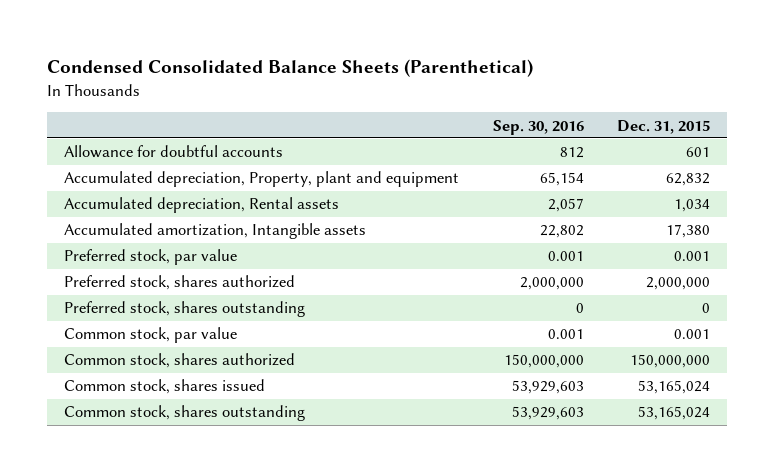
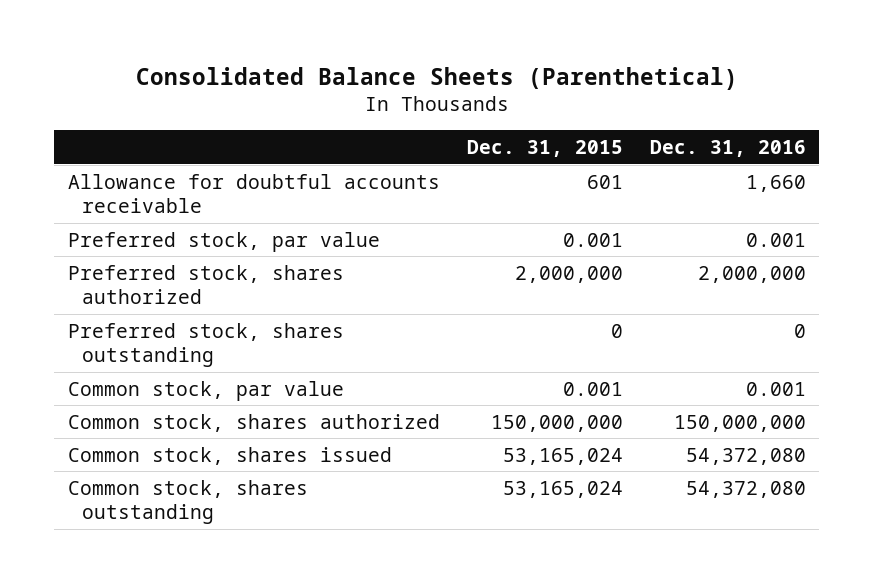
[47,59,534,78] Condensed Consolidated Balance Sheets (Parenthetical) -> [135,66,738,90] Consolidated Balance Sheets (Parenthetical)
[492,119,584,135] Sep. 30, 2016 -> none
none -> [649,139,806,157] Dec. 31, 2016
[64,171,460,188] Accumulated depreciation, Property, plant and equipment -> none
[64,197,340,214] Accumulated depreciation, Rental assets -> none
[64,223,367,240] Accumulated amortization, Intangible assets -> none
[64,145,284,159] Allowance for doubtful accounts -> [67,173,440,213] Allowance for doubtful accounts receivable

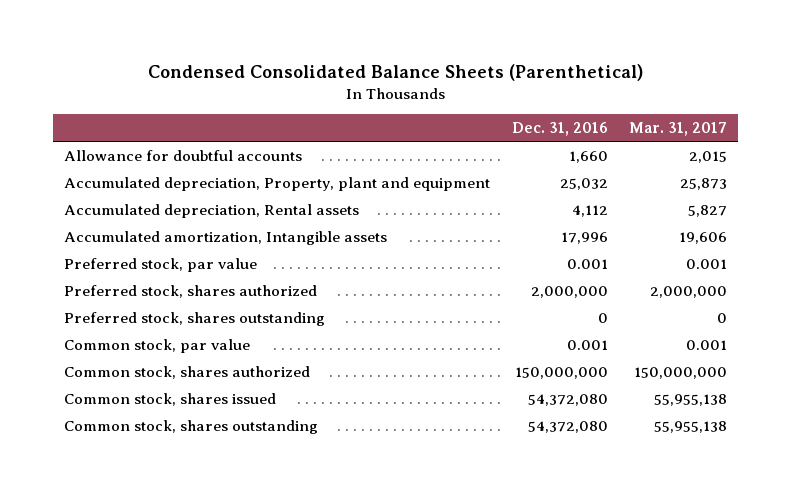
[135,66,738,90] Consolidated Balance Sheets (Parenthetical) -> [147,63,643,81] Condensed Consolidated Balance Sheets (Parenthetical)
[466,139,623,157] Dec. 31, 2015 -> none
none -> [629,122,728,137] Mar. 31, 2017
[67,173,440,213] Allowance for doubtful accounts receivable -> [64,149,303,161] Allowance for doubtful accounts
none -> [64,176,491,191] Accumulated depreciation, Property, plant and equipment
none -> [64,203,360,218] Accumulated depreciation, Rental assets
none -> [64,230,388,245] Accumulated amortization, Intangible assets

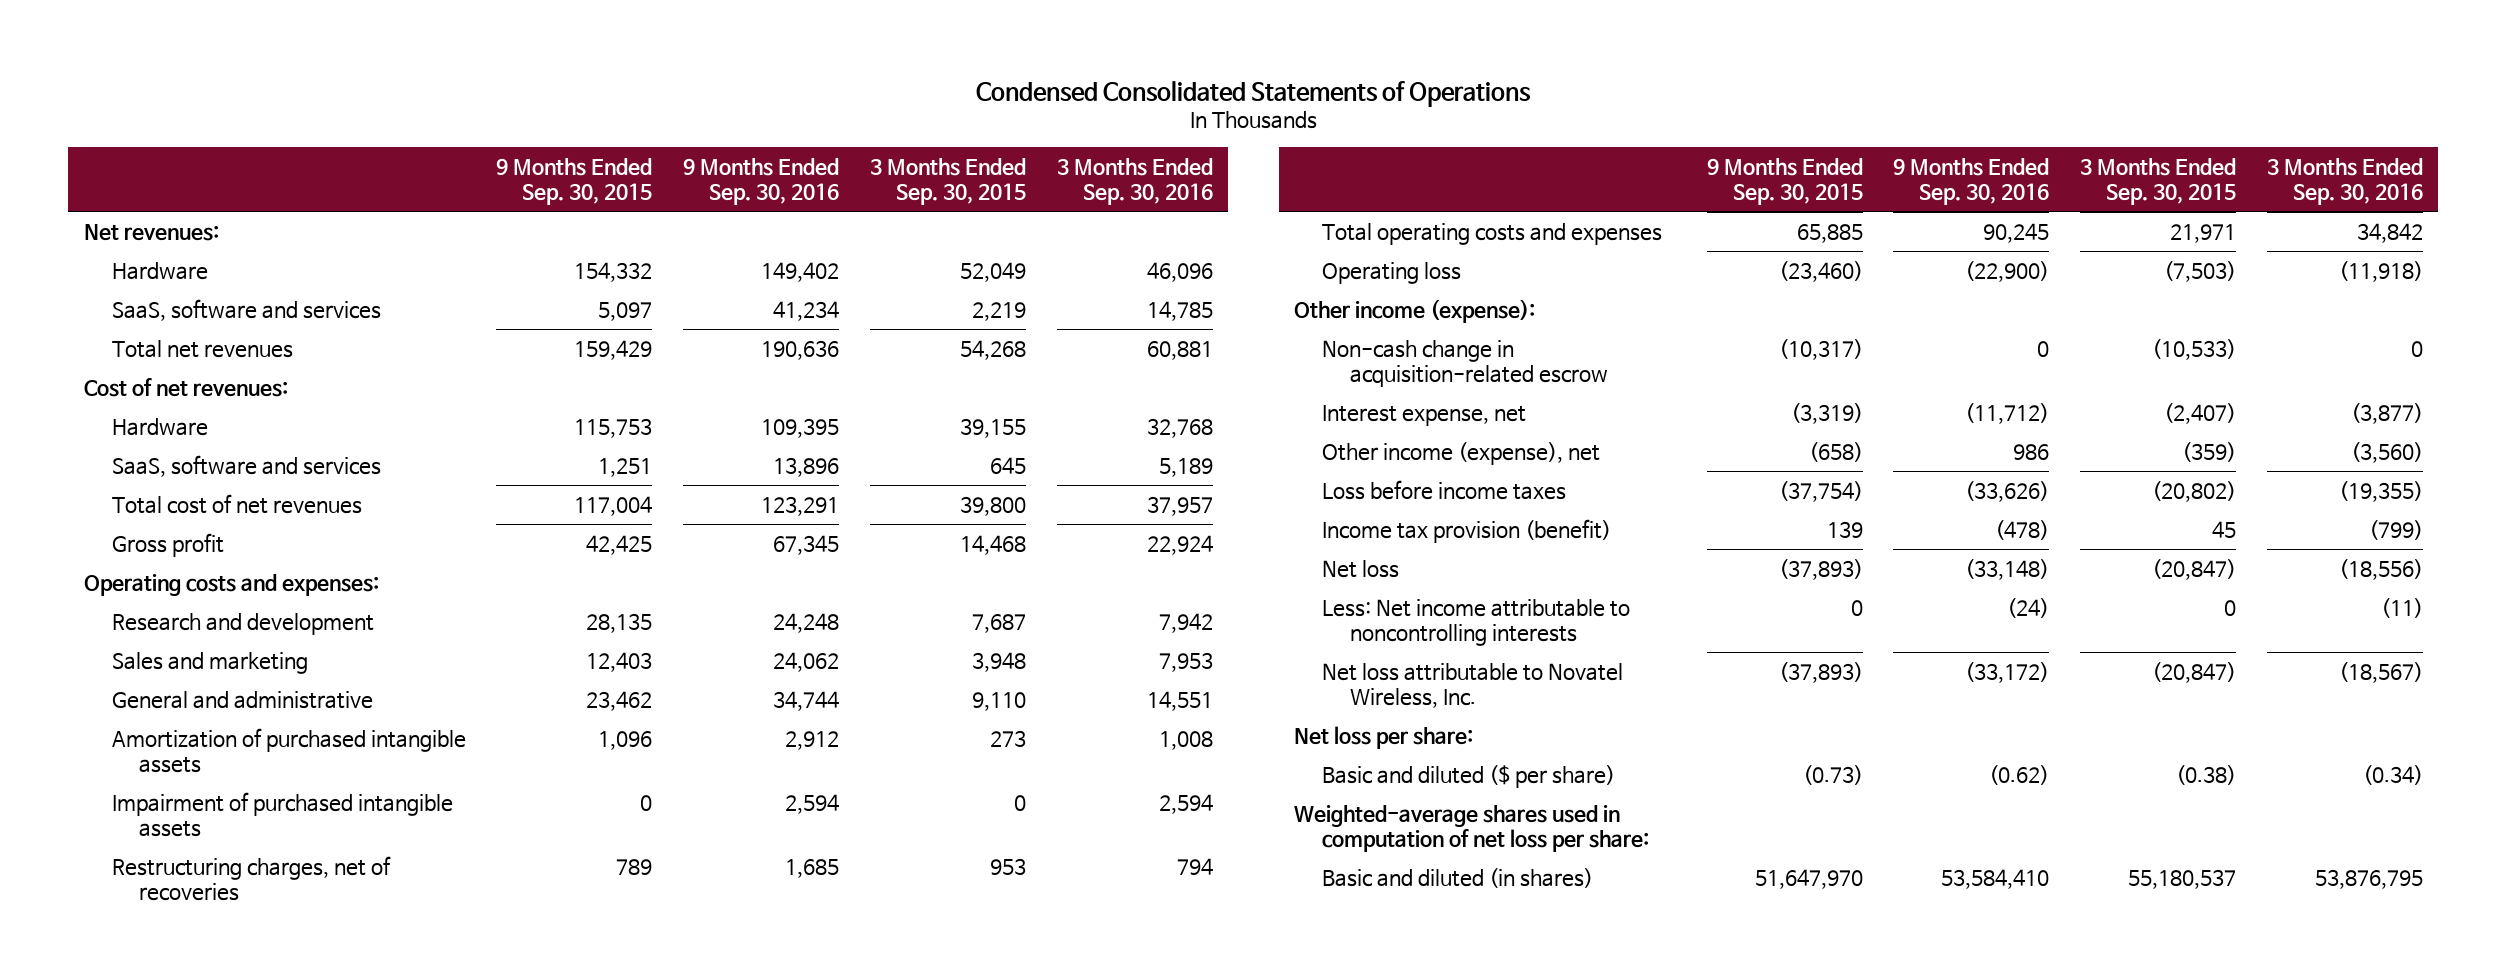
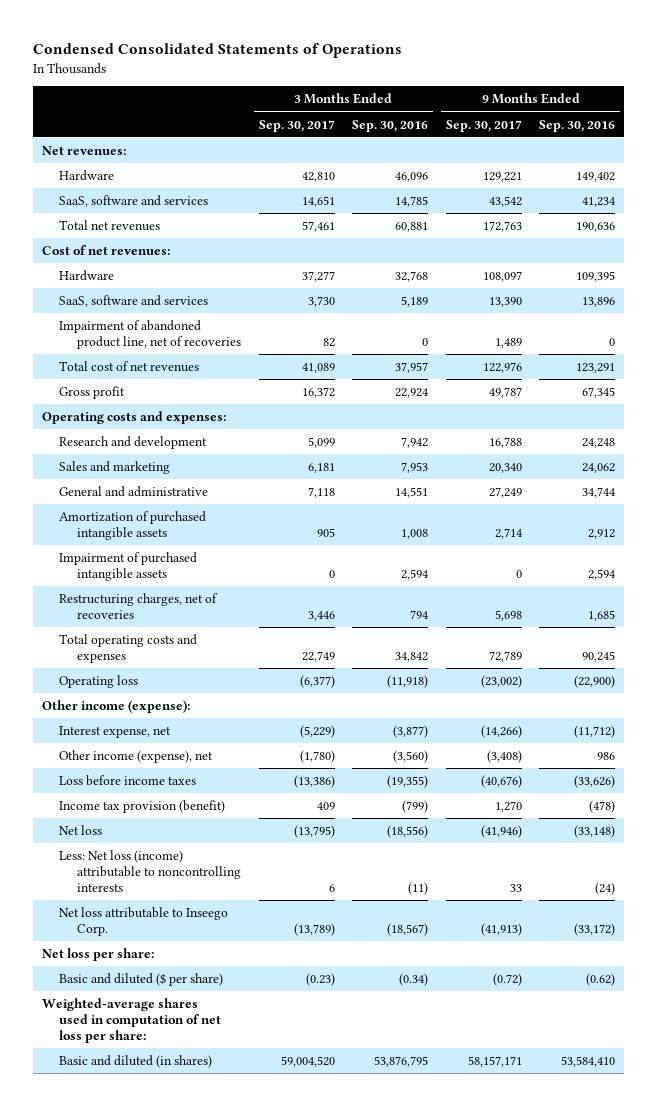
[496,158,653,205] 9 Months Ended Sep. 30, 2015 -> none
[869,158,1026,205] 3 Months Ended Sep. 30, 2015 -> none
none -> [258,119,335,132] Sep. 30, 2017
none -> [445,119,522,132] Sep. 30, 2017
none -> [59,320,241,350] Impairment of abandoned product line, net of recoveries
[1321,339,1608,387] Non-cash change in acquisition-related escrow -> none
[1321,598,1630,646] Less: Net income attributable to noncontrolling interests -> [59,850,241,893] Less: Net loss (income) attributable to noncontrolling interests
[1321,662,1623,708] Net loss attributable to Novatel Wireless, Inc. -> [59,907,229,937] Net loss attributable to Inseego Corp.

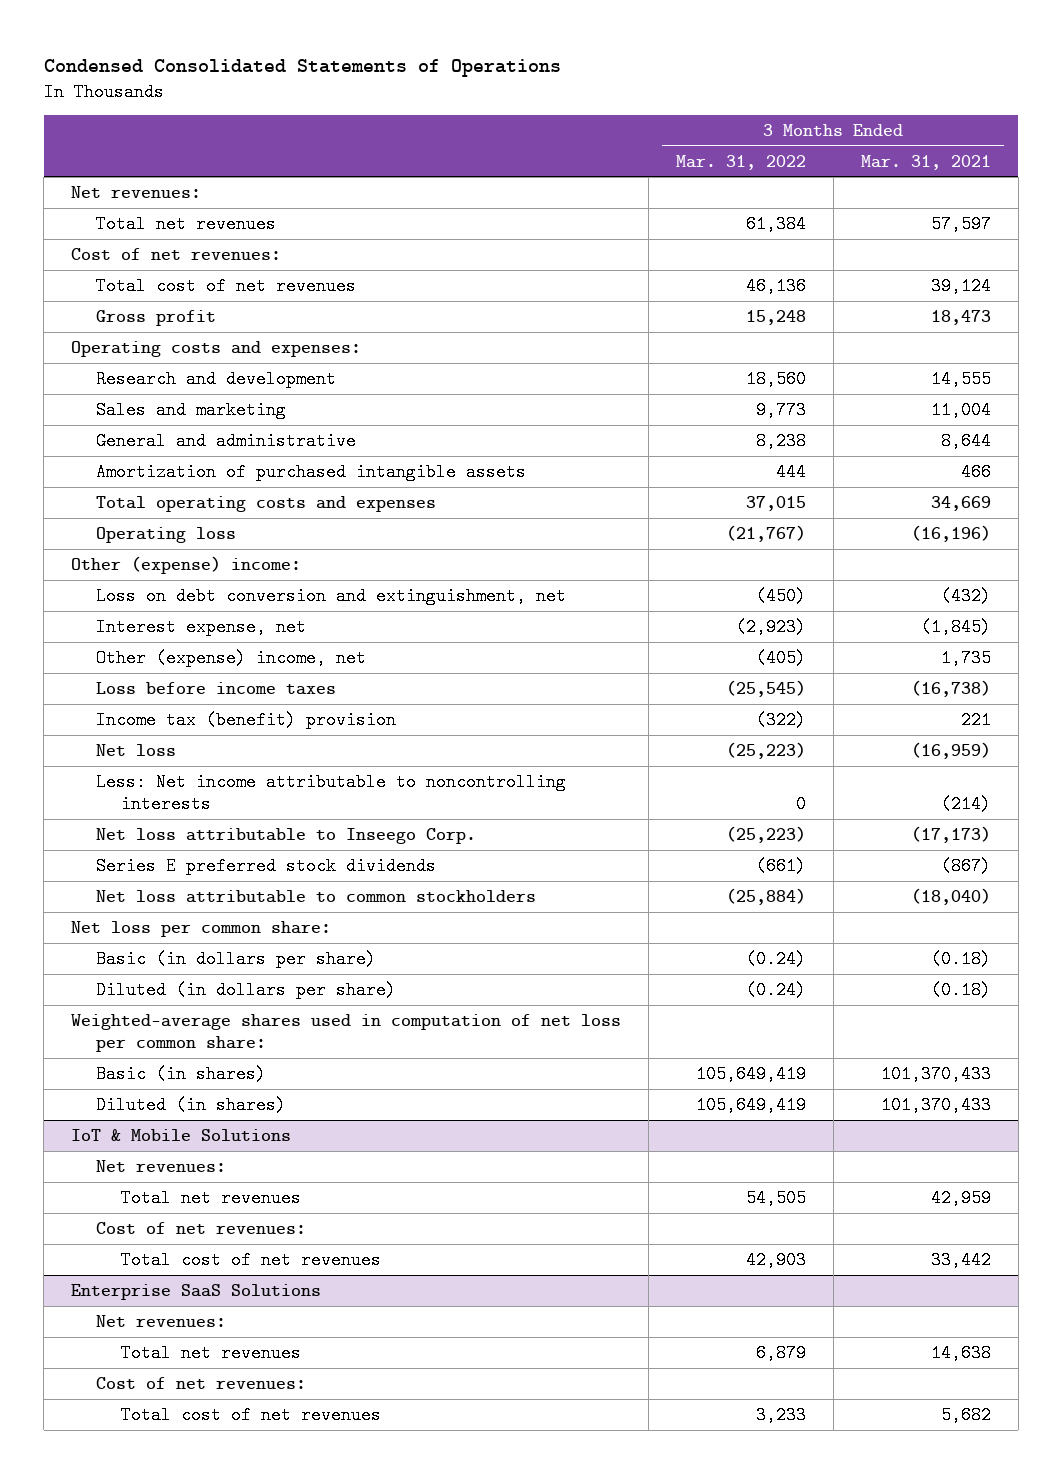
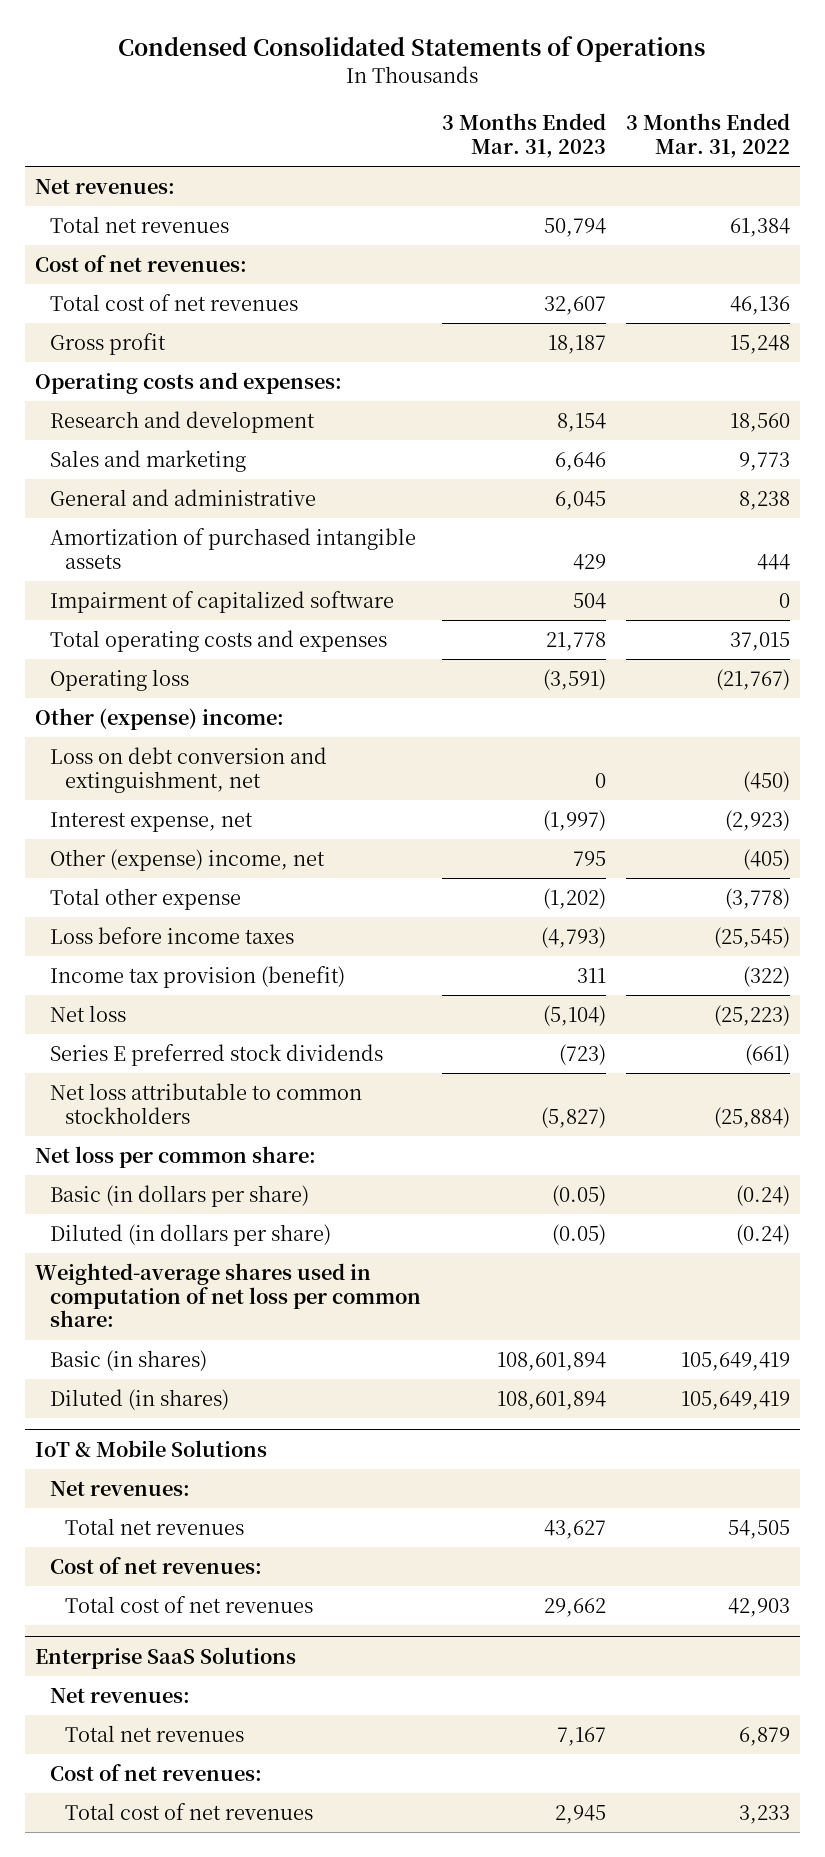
[860,154,991,170] Mar. 31, 2021 -> none
none -> [441,113,606,158] 3 Months Ended Mar. 31, 2023
none -> [50,590,395,613] Impairment of capitalized software
none -> [50,887,242,910] Total other expense
[95,710,396,729] Income tax (benefit) provision -> [50,965,346,988] Income tax provision (benefit)
[95,772,566,814] Less: Net income attributable to noncontrolling interests -> none
[95,827,476,844] Net loss attributable to Inseego Corp. -> none

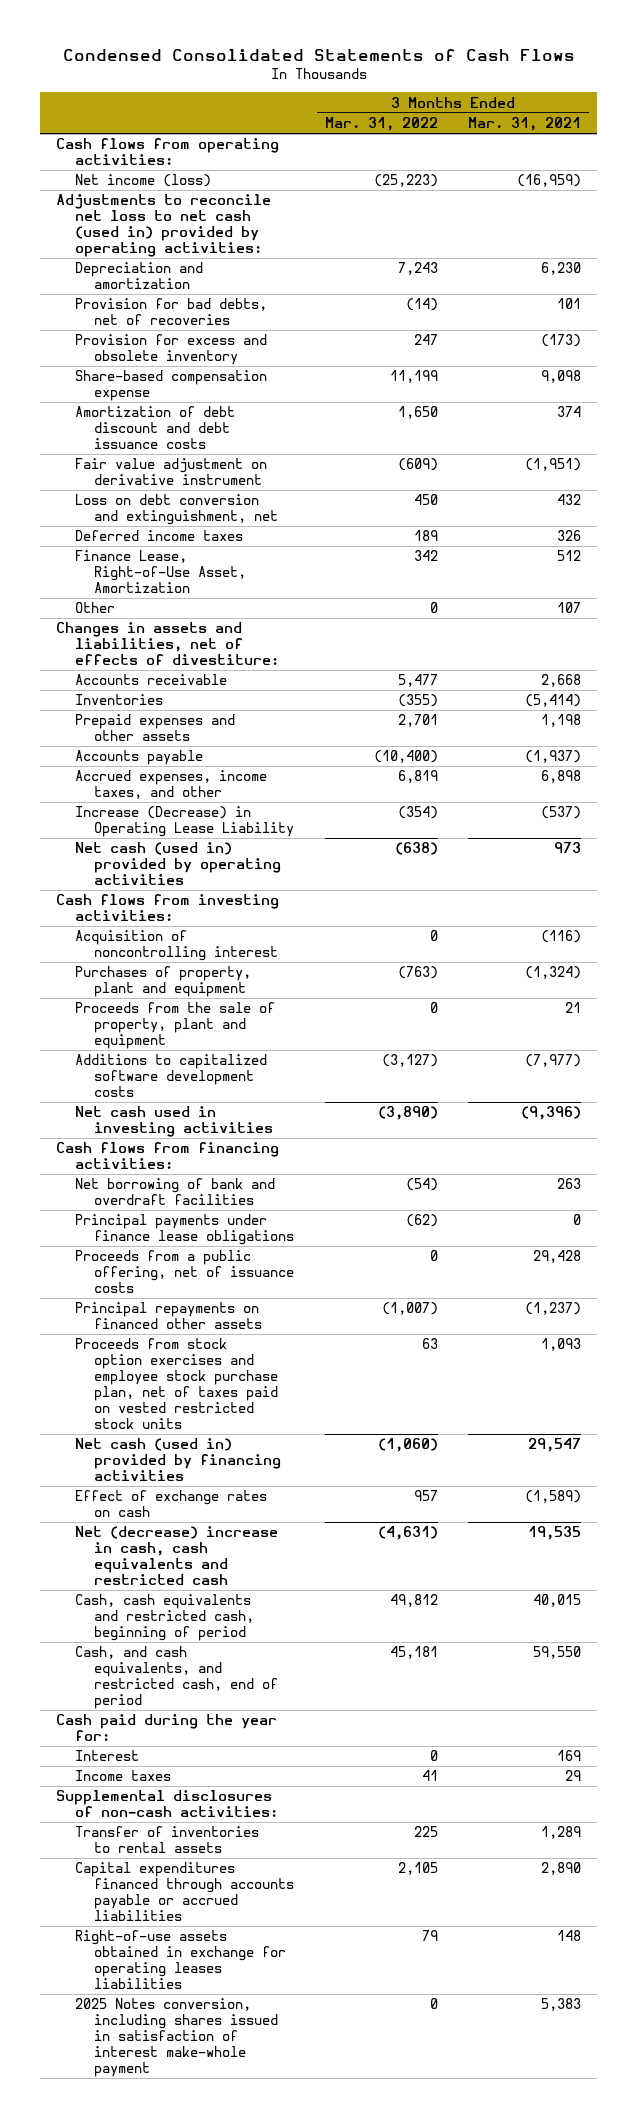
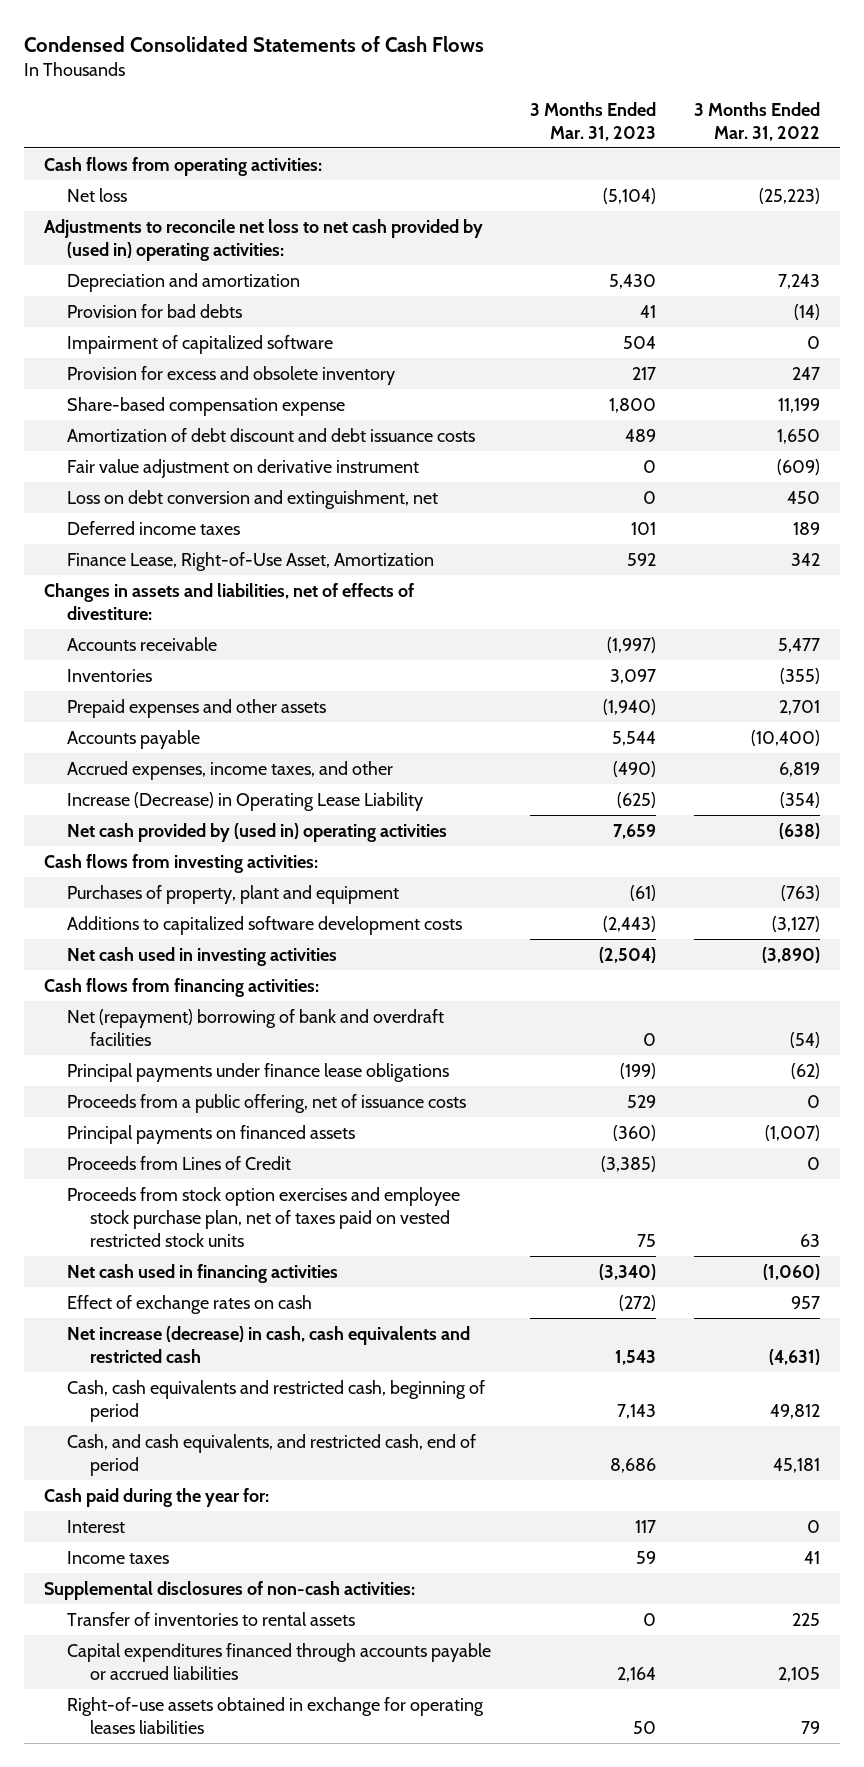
[468,116,582,131] Mar. 31, 2021 -> none
none -> [529,101,656,141] 3 Months Ended Mar. 31, 2023
[74,174,211,188] Net income (loss) -> [66,187,127,202] Net loss
[55,194,271,258] Adjustments to reconcile net loss to net cash (used in) provided by operating activities: -> [43,218,483,261] Adjustments to reconcile net loss to net cash provided by (used in) operating activities:
[74,298,267,326] Provision for bad debts, net of recoveries -> [66,303,242,318] Provision for bad debts
none -> [66,334,333,354] Impairment of capitalized software
[74,602,115,614] Other -> none
[74,842,281,886] Net cash (used in) provided by operating activities -> [66,822,447,842] Net cash provided by (used in) operating activities
[74,930,278,962] Acquisition of noncontrolling interest -> none
[74,1002,275,1050] Proceeds from the sale of property, plant and equipment -> none
[74,1178,275,1206] Net borrowing of bank and overdraft facilities -> [66,1008,444,1046] Net (repayment) borrowing of bank and overdraft facilities
[74,1302,262,1330] Principal repayments on financed other assets -> [66,1124,355,1144] Principal payments on financed assets
none -> [66,1155,291,1170] Proceeds from Lines of Credit
[74,1438,281,1482] Net cash (used in) provided by financing activities -> [66,1263,338,1283] Net cash used in financing activities
[74,1526,278,1586] Net (decrease) increase in cash, cash equivalents and restricted cash -> [66,1325,470,1363] Net increase (decrease) in cash, cash equivalents and restricted cash
[74,1998,278,2078] 2025 Notes conversion, including shares issued in satisfaction of interest make-whole payment -> none

